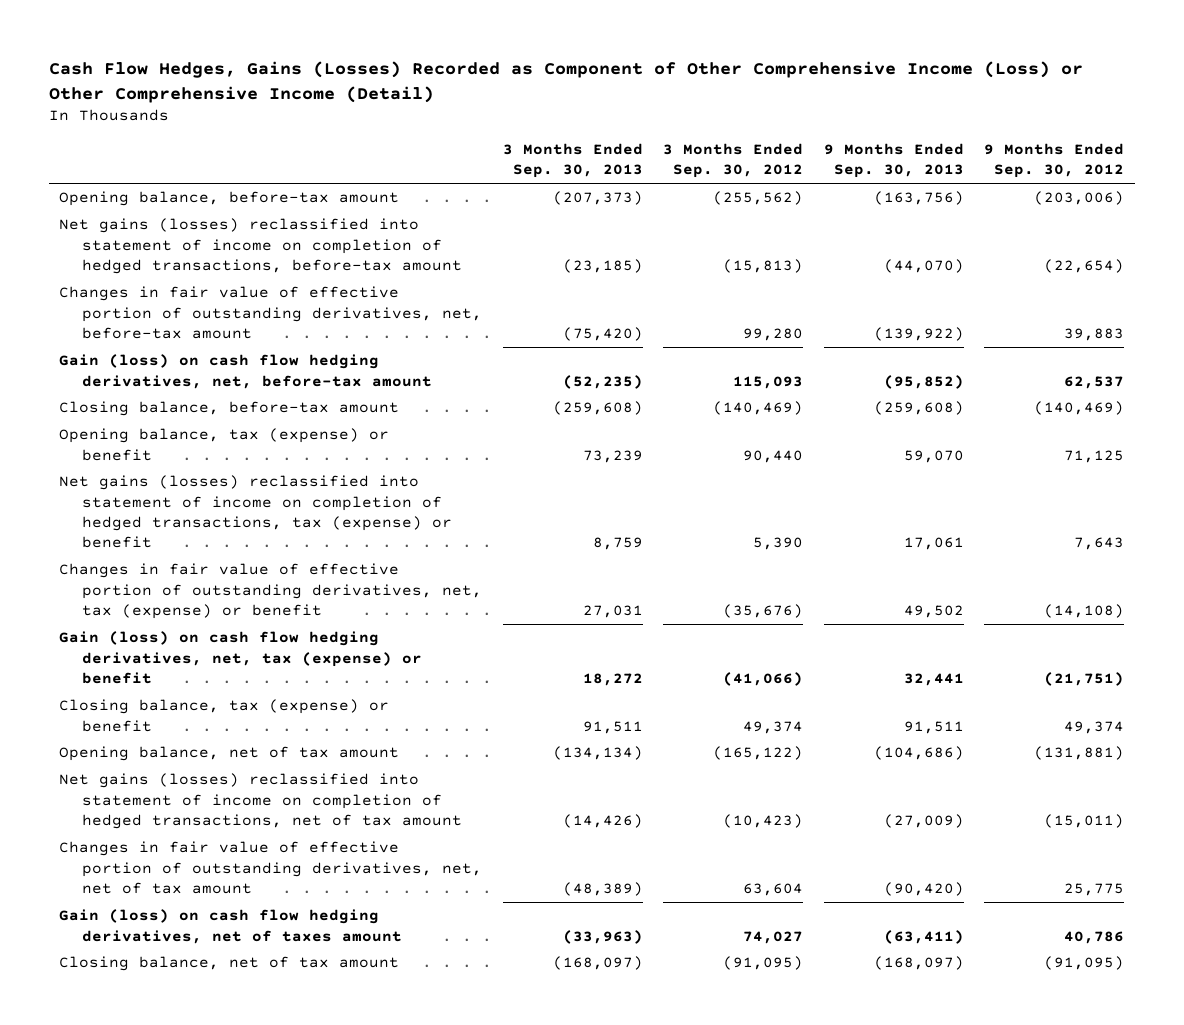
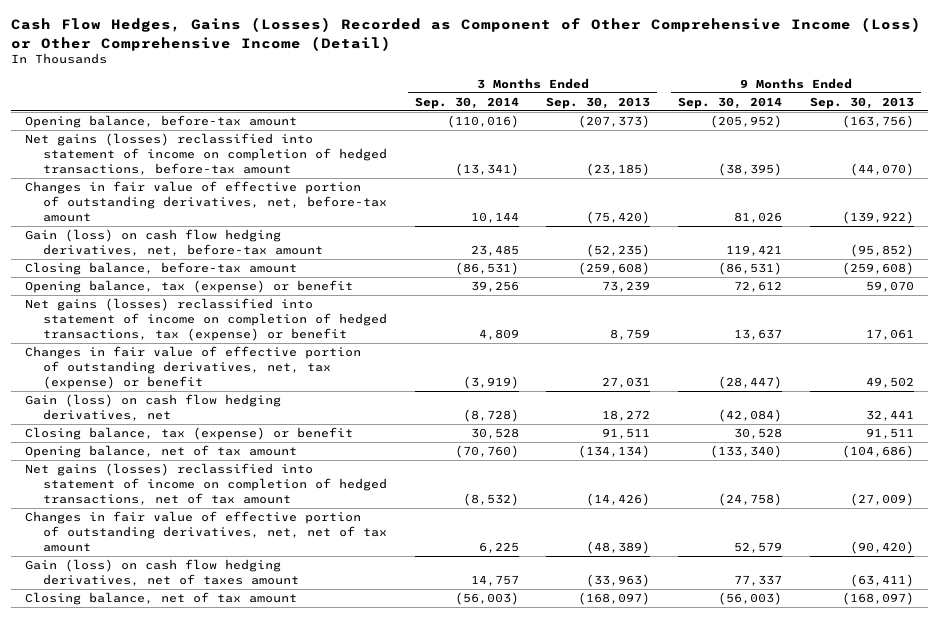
[663,143,804,179] 3 Months Ended Sep. 30, 2012 -> none
[984,143,1125,179] 9 Months Ended Sep. 30, 2012 -> none
none -> [414,96,519,109] Sep. 30, 2014
none -> [678,96,783,109] Sep. 30, 2014
[59,631,422,684] Gain (loss) on cash flow hedging derivatives, net, tax (expense) or benefit -> [24,394,281,421] Gain (loss) on cash flow hedging derivatives, net

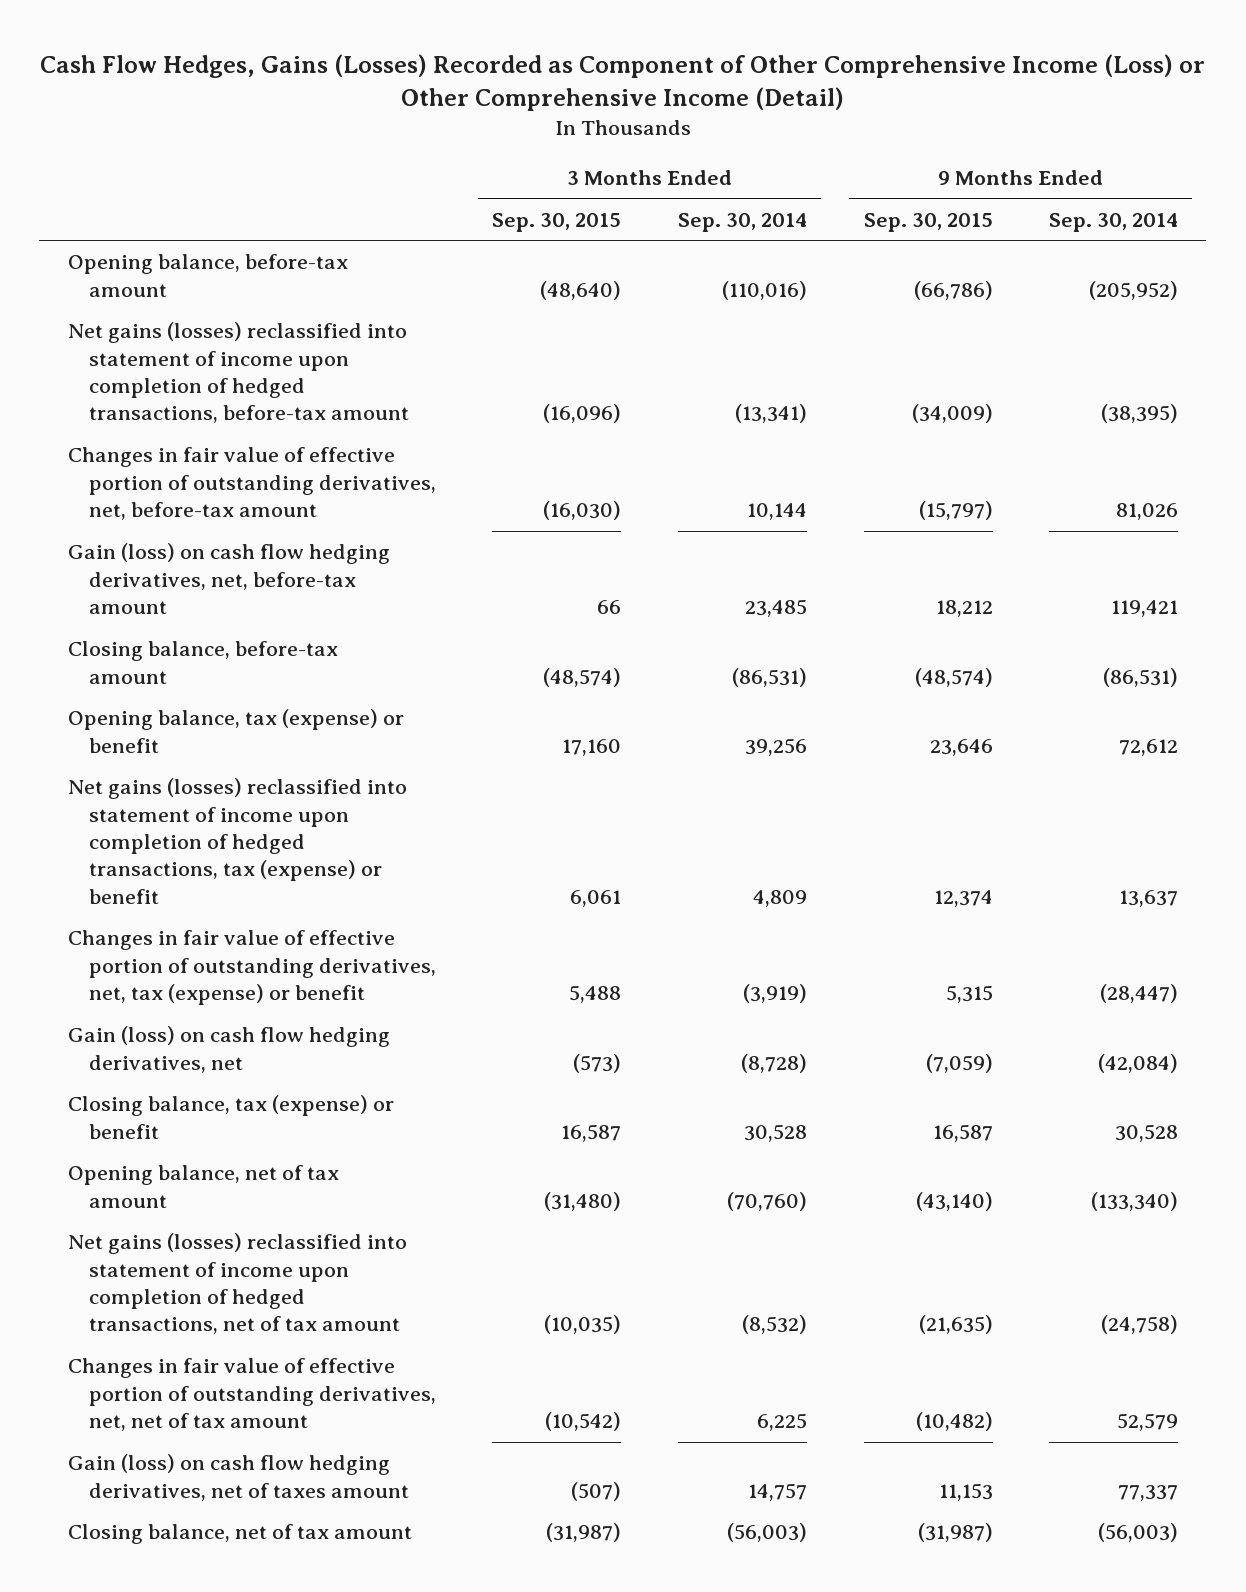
[546,96,651,109] Sep. 30, 2013 -> none
[809,96,914,109] Sep. 30, 2013 -> none
none -> [492,212,622,232] Sep. 30, 2015
none -> [863,212,993,232] Sep. 30, 2015
[24,133,388,175] Net gains (losses) reclassified into statement of income on completion of hedged transactions, before-tax amount -> [67,322,409,424] Net gains (losses) reclassified into statement of income upon completion of hedged transactions, before-tax amount
[24,298,388,341] Net gains (losses) reclassified into statement of income on completion of hedged transactions, tax (expense) or benefit -> [67,778,407,904] Net gains (losses) reclassified into statement of income upon completion of hedged transactions, tax (expense) or benefit
[24,463,388,505] Net gains (losses) reclassified into statement of income on completion of hedged transactions, net of tax amount -> [67,1233,407,1335] Net gains (losses) reclassified into statement of income upon completion of hedged transactions, net of tax amount

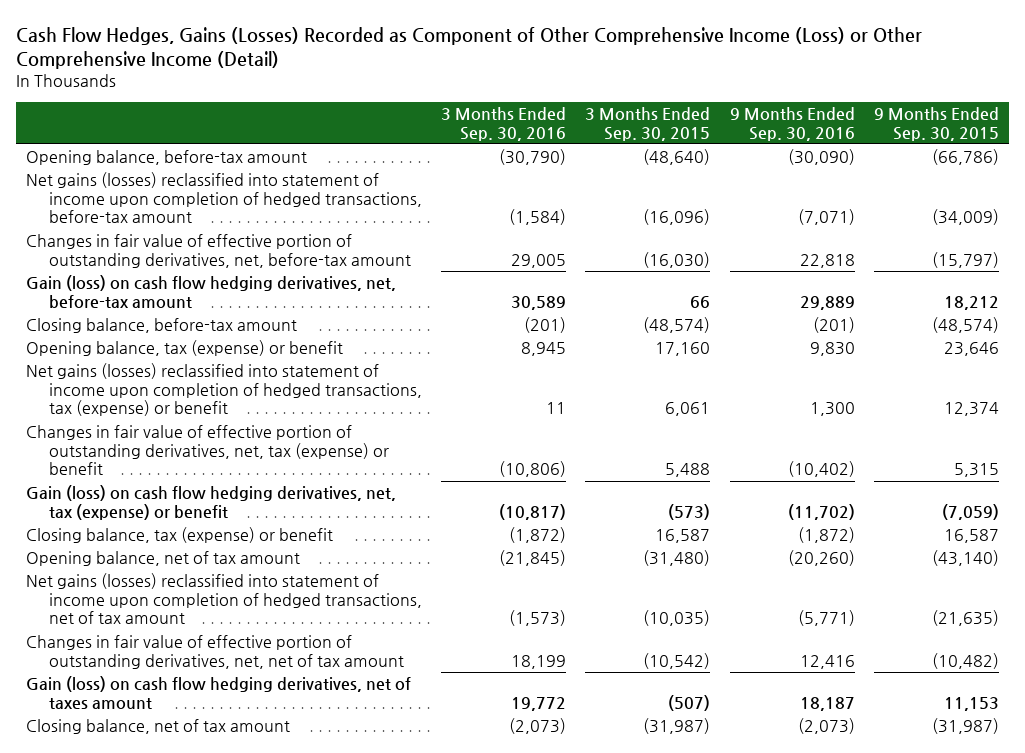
[677,212,807,232] Sep. 30, 2014 -> none
[1049,212,1179,232] Sep. 30, 2014 -> none
none -> [440,106,566,141] 3 Months Ended Sep. 30, 2016
none -> [729,106,855,141] 9 Months Ended Sep. 30, 2016
[67,1026,390,1073] Gain (loss) on cash flow hedging derivatives, net -> [26,484,397,520] Gain (loss) on cash flow hedging derivatives, net, tax (expense) or benefit

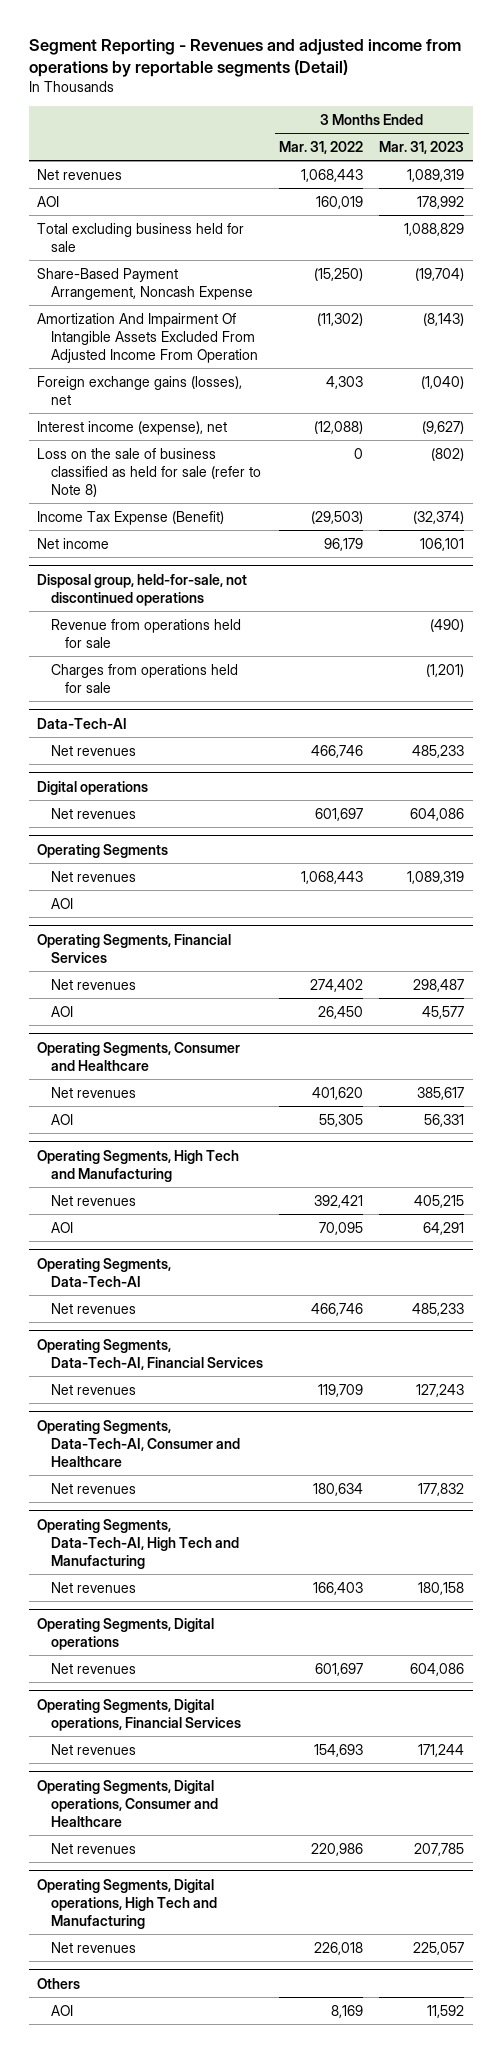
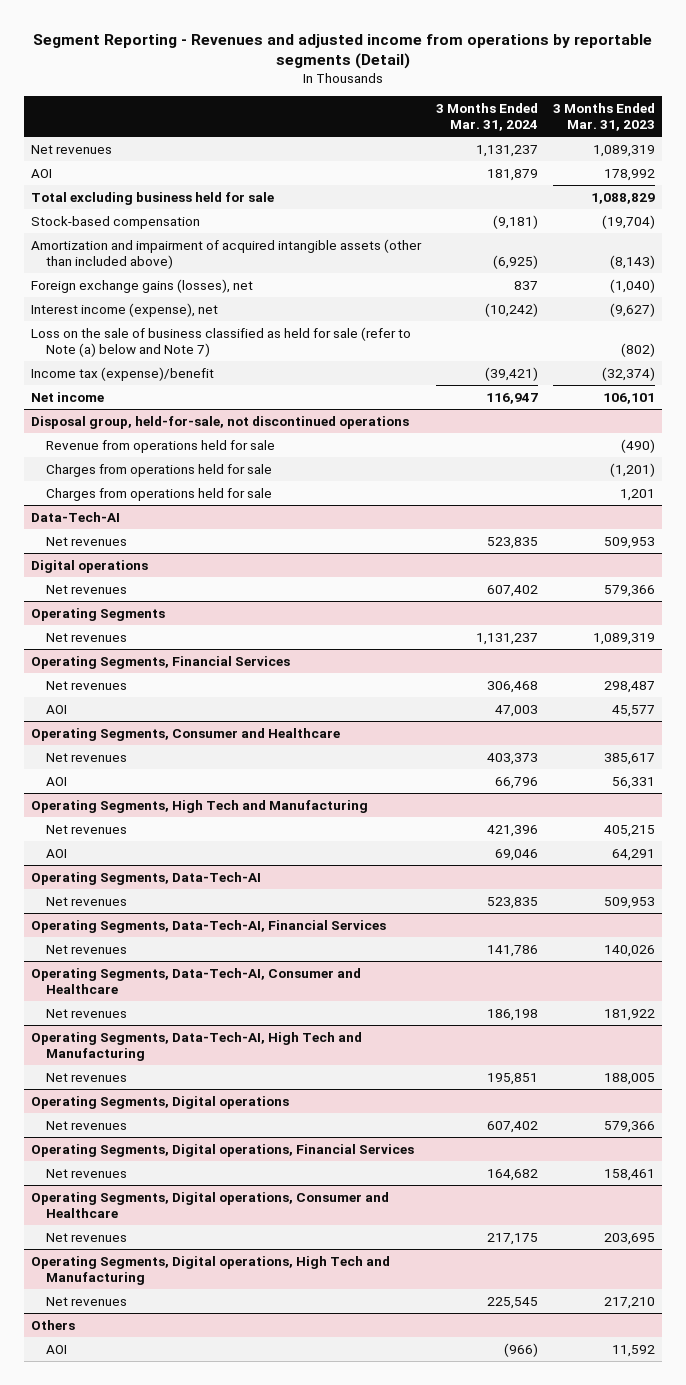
[279,140,364,154] Mar. 31, 2022 -> none
none -> [436,103,539,132] 3 Months Ended Mar. 31, 2024
[36,267,253,300] Share-Based Payment Arrangement, Noncash Expense -> [31,215,201,229] Stock-based compensation
[36,312,258,363] Amortization And Impairment Of Intangible Assets Excluded From Adjusted Income From Operation -> [31,238,423,269] Amortization and impairment of acquired intangible assets (other than included above)
[36,447,261,497] Loss on the sale of business classified as held for sale (refer to Note 8) -> [31,326,412,357] Loss on the sale of business classified as held for sale (refer to Note (a) below and Note 7)
[36,510,224,525] Income Tax Expense (Benefit) -> [31,366,215,381] Income tax (expense)/benefit
none -> [46,487,273,501] Charges from operations held for sale
[412,744,465,758] 485,233 -> [603,536,655,549] 509,953
[410,807,465,821] 604,086 -> [603,584,655,597] 579,366
[50,897,73,909] AOI -> none
[412,1302,465,1316] 485,233 -> [603,896,655,909] 509,953
[416,1383,465,1397] 127,243 -> [603,944,655,957] 140,026
[418,1482,465,1496] 177,832 -> [603,1008,655,1021] 181,922
[418,1581,465,1595] 180,158 -> [603,1072,655,1085] 188,005
[410,1662,465,1676] 604,086 -> [603,1120,655,1133] 579,366
[418,1743,465,1757] 171,244 -> [603,1168,655,1181] 158,461
[414,1842,465,1856] 207,785 -> [603,1232,655,1245] 203,695
[413,1941,465,1955] 225,057 -> [603,1296,655,1309] 217,210

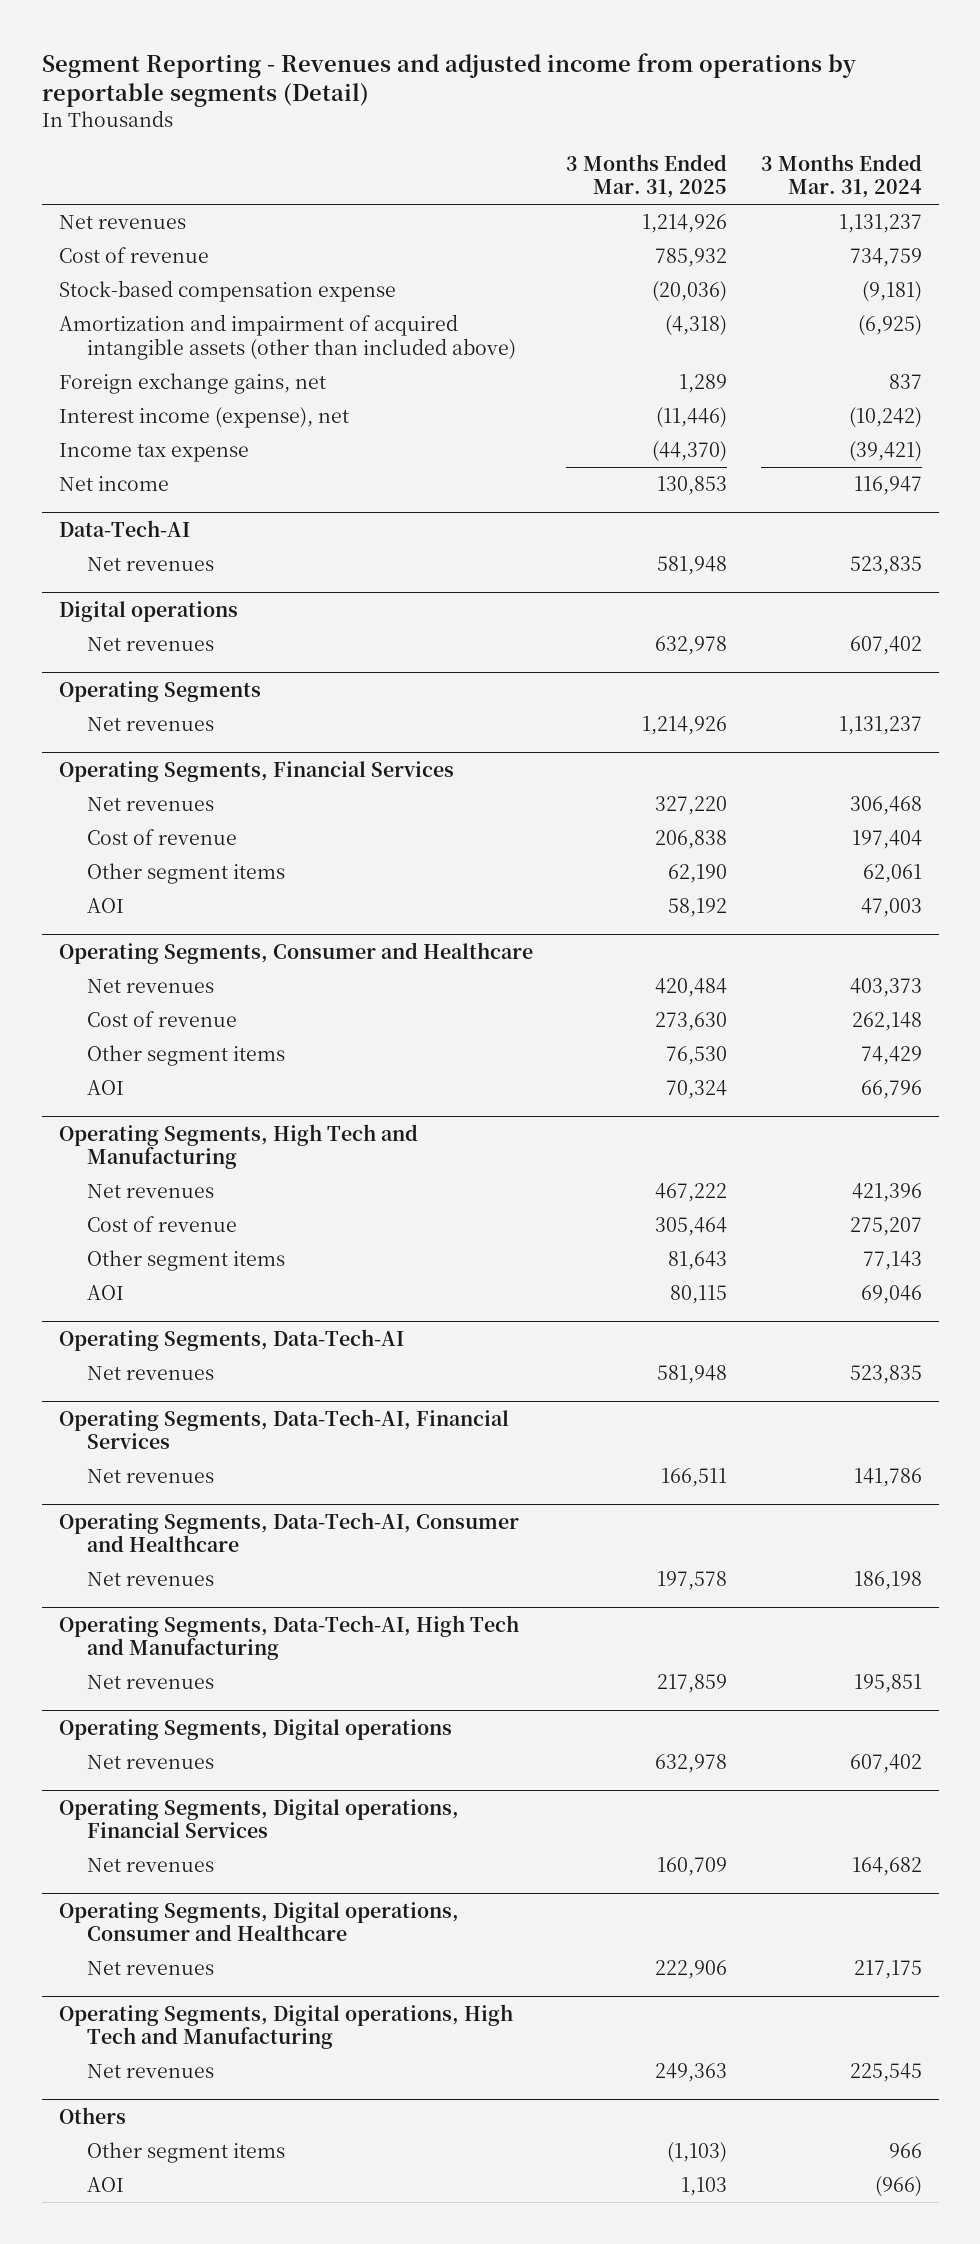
[552,103,655,132] 3 Months Ended Mar. 31, 2023 -> none
none -> [566,153,728,199] 3 Months Ended Mar. 31, 2025
[31,168,53,178] AOI -> none
[31,191,275,205] Total excluding business held for sale -> none
none -> [58,247,209,264] Cost of revenue
[31,215,201,229] Stock-based compensation -> [58,280,396,303] Stock-based compensation expense
[31,278,254,293] Foreign exchange gains (losses), net -> [58,373,326,395] Foreign exchange gains, net
[31,326,412,357] Loss on the sale of business classified as held for sale (refer to Note (a) below and Note 7) -> none
[31,366,215,381] Income tax (expense)/benefit -> [58,443,249,463] Income tax expense
[31,415,410,429] Disposal group, held-for-sale, not discontinued operations -> none
[46,439,276,453] Revenue from operations held for sale -> none
[46,463,273,477] Charges from operations held for sale -> none
[46,487,273,501] Charges from operations held for sale -> none
none -> [86,829,237,846] Cost of revenue
none -> [86,863,285,885] Other segment items
none -> [86,1011,237,1028] Cost of revenue
none -> [86,1045,285,1067] Other segment items
none -> [86,1216,237,1233] Cost of revenue
none -> [86,1250,285,1272] Other segment items
none -> [86,2142,285,2164] Other segment items

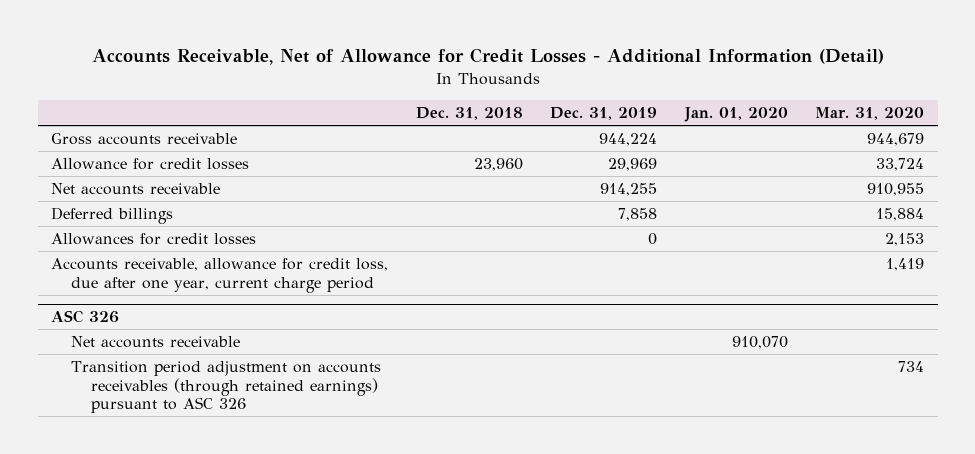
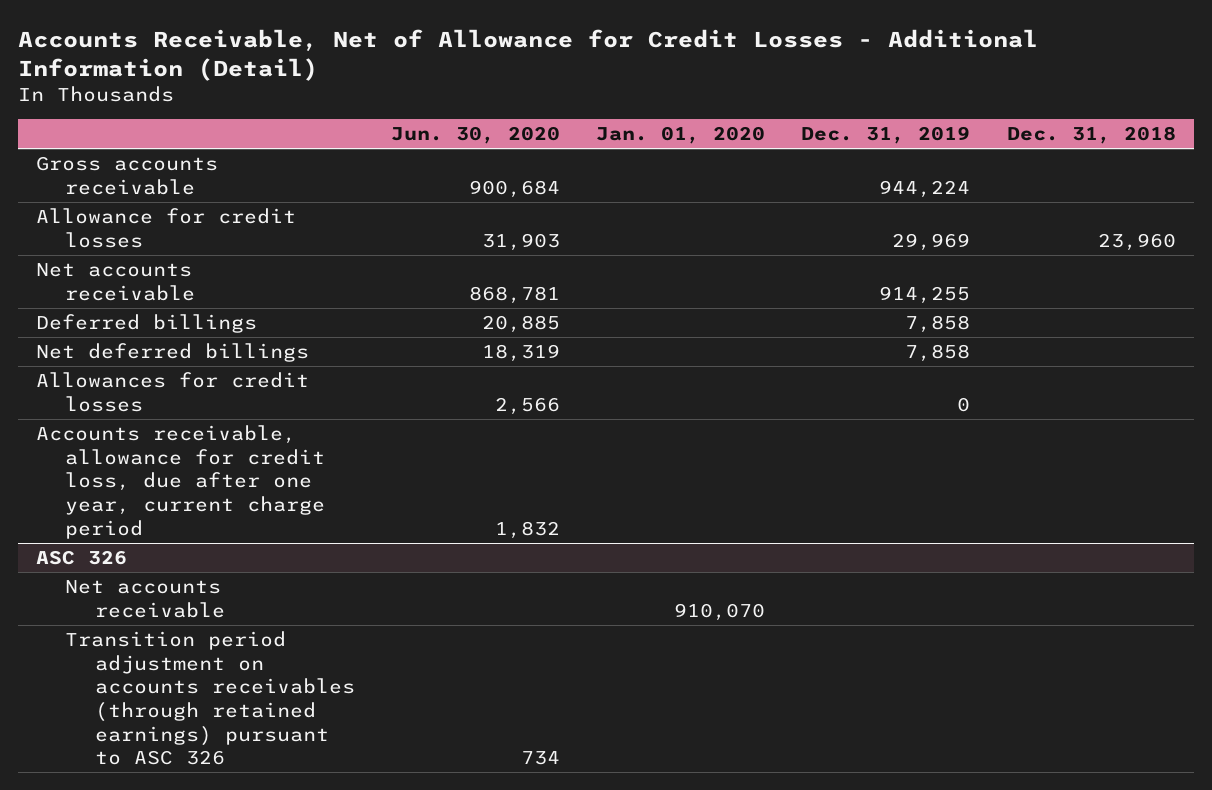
[815,106,925,120] Mar. 31, 2020 -> none
none -> [391,126,561,145] Jun. 30, 2020
none -> [35,342,309,362] Net deferred billings

